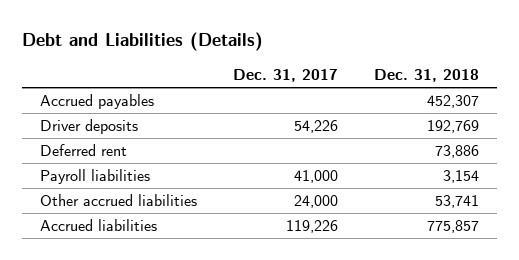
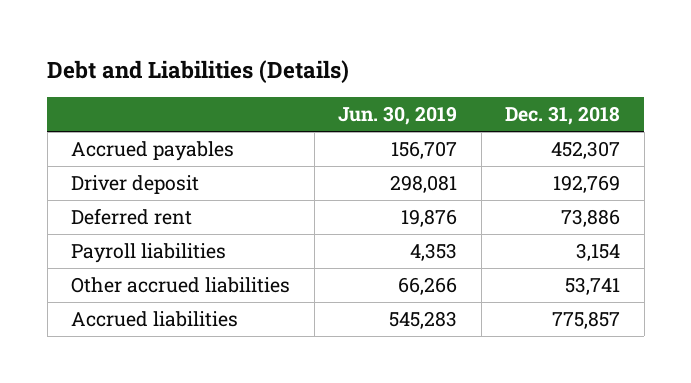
[233,68,339,82] Dec. 31, 2017 -> none
none -> [338,106,458,126] Jun. 30, 2019
[40,119,139,135] Driver deposits -> [71,175,200,195] Driver deposit

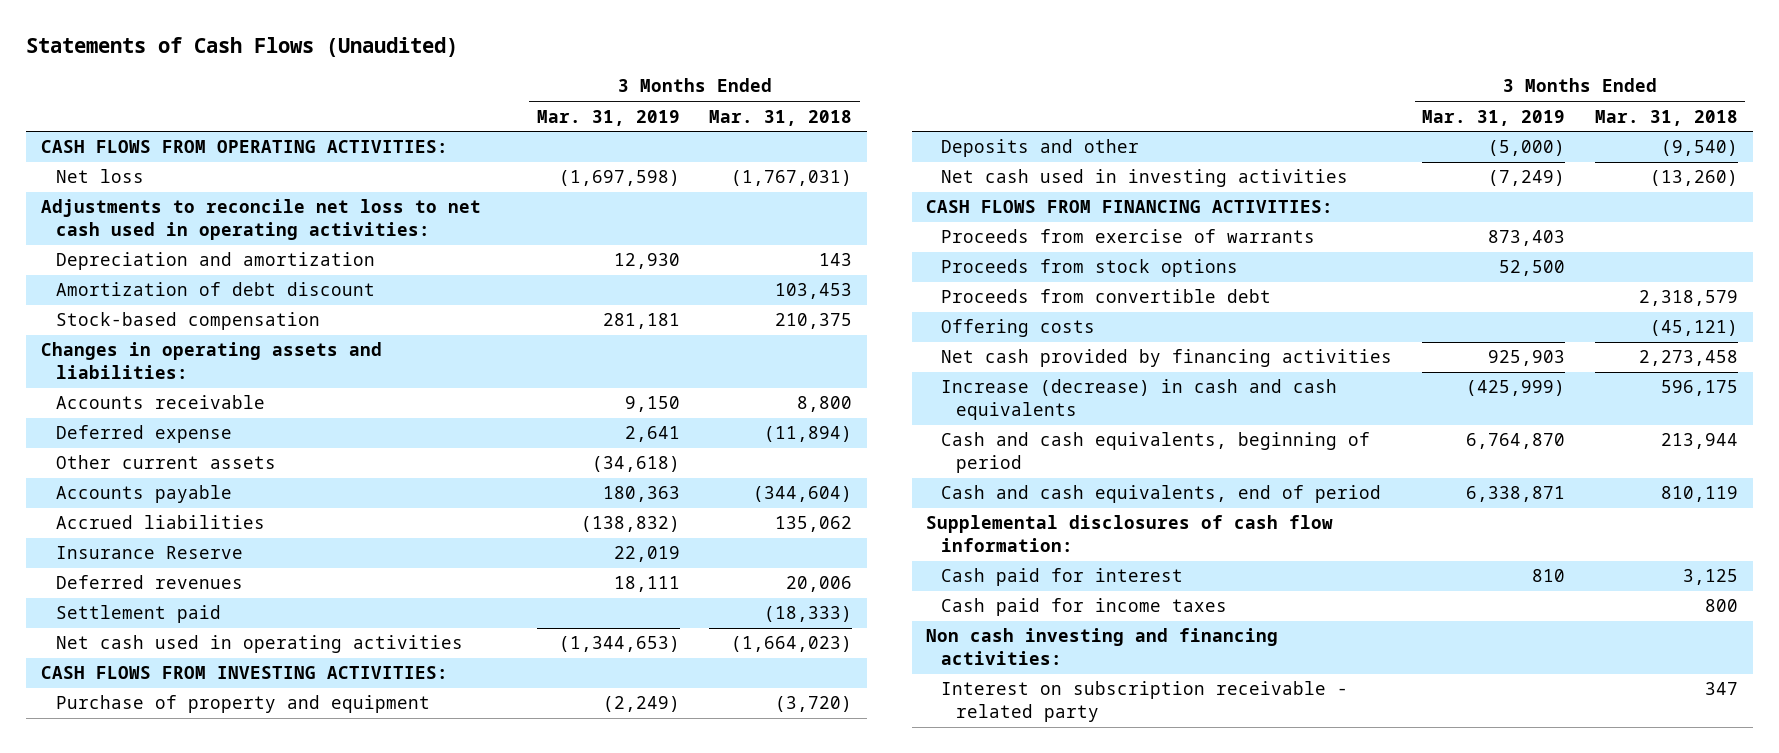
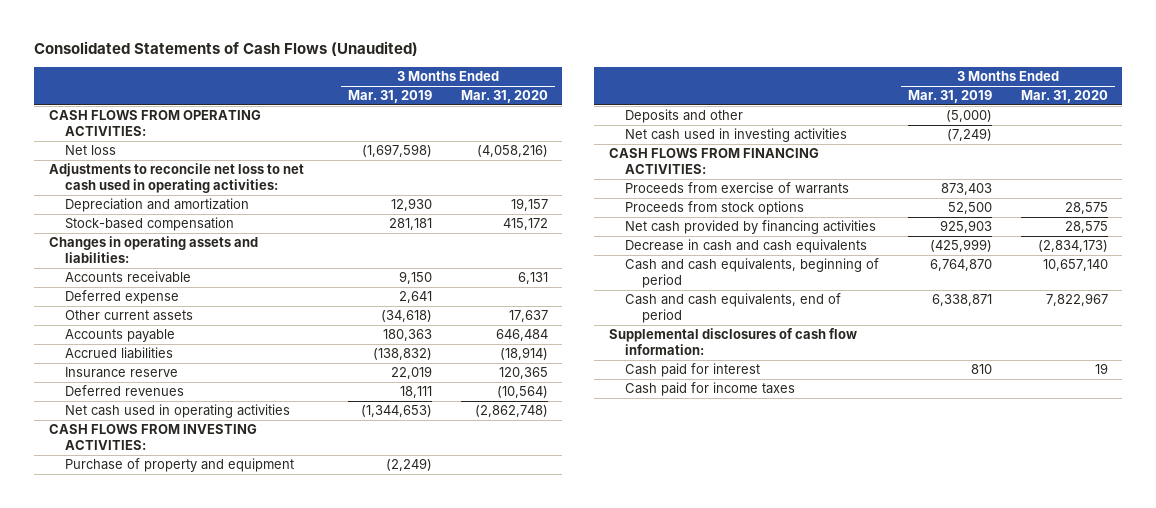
[25,37,458,58] Statements of Cash Flows (Unaudited) -> [34,41,419,57] Consolidated Statements of Cash Flows (Unaudited)
[709,109,853,126] Mar. 31, 2018 -> none
none -> [460,90,548,104] Mar. 31, 2020
[55,282,375,297] Amortization of debt discount -> none
[55,546,243,560] Insurance Reserve -> [65,367,179,379] Insurance reserve
[55,605,221,624] Settlement paid -> none
[941,289,1272,304] Proceeds from convertible debt -> none
[941,319,1096,338] Offering costs -> none
[941,379,1338,421] Increase (decrease) in cash and cash equivalents -> [625,239,868,254] Decrease in cash and cash equivalents
[926,628,1279,666] Non cash investing and financing activities: -> none
[941,681,1349,723] Interest on subscription receivable - related party -> none

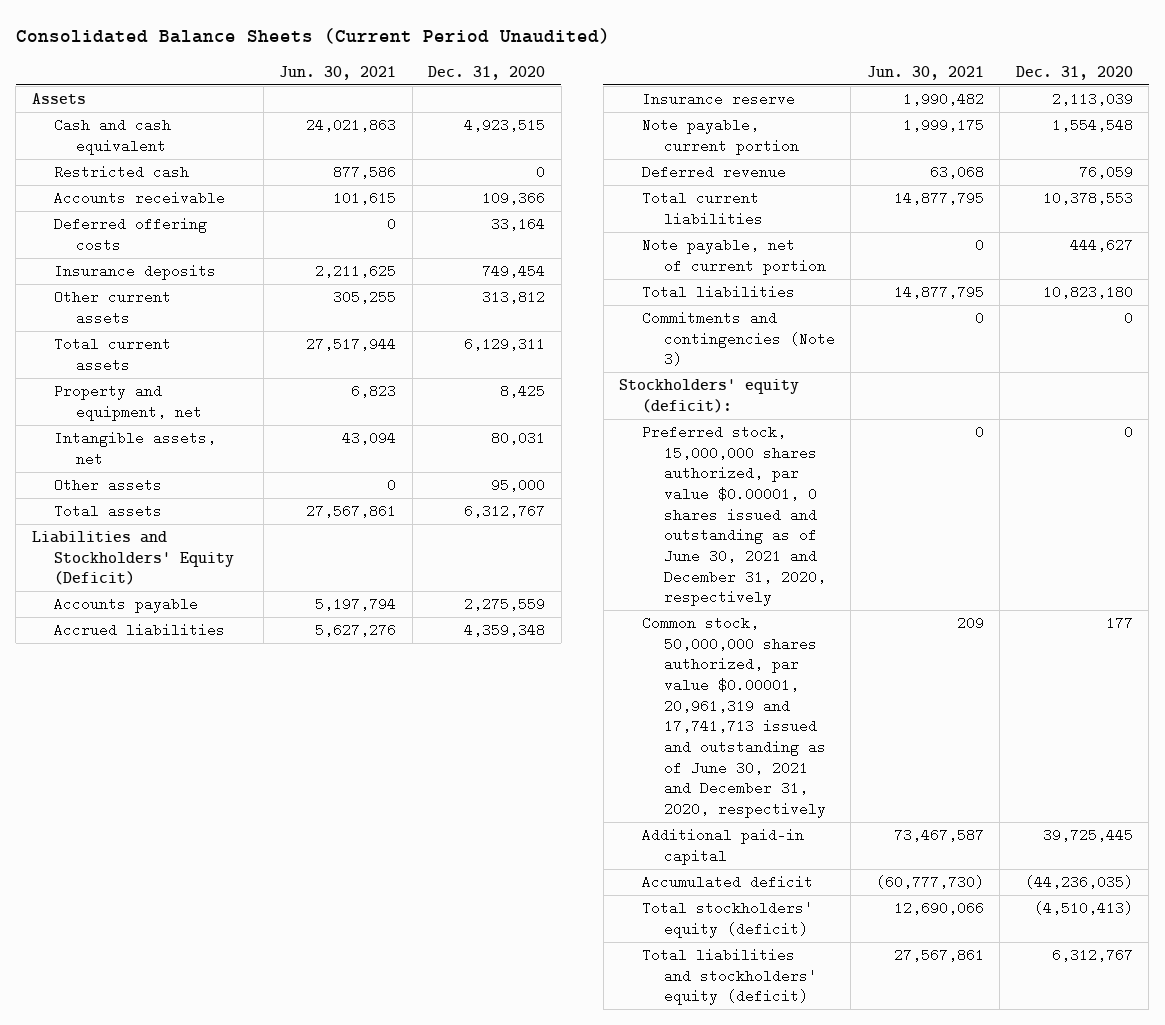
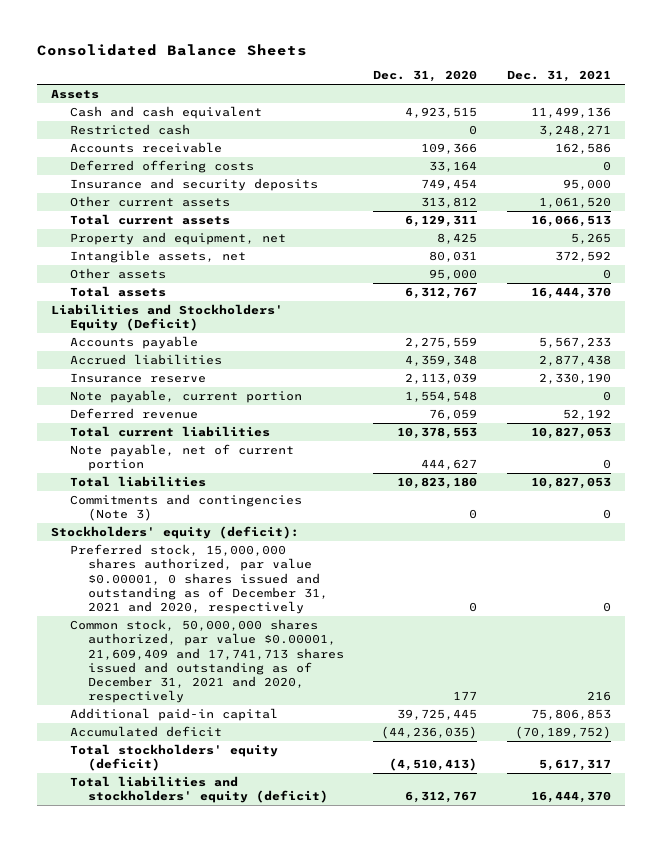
[15,27,610,44] Consolidated Balance Sheets (Current Period Unaudited) -> [36,43,307,56] Consolidated Balance Sheets
[279,65,397,80] Jun. 30, 2021 -> none
none -> [506,70,611,83] Dec. 31, 2021
[53,264,216,281] Insurance deposits -> [69,177,318,191] Insurance and security deposits
[641,425,826,607] Preferred stock, 15,000,000 shares authorized, par value $0.00001, 0 shares issued and outstanding as of June 30, 2021 and December 31, 2020, respectively -> [69,543,329,615] Preferred stock, 15,000,000 shares authorized, par value $0.00001, 0 shares issued and outstanding as of December 31, 2021 and 2020, respectively
[641,616,826,819] Common stock, 50,000,000 shares authorized, par value $0.00001, 20,961,319 and 17,741,713 issued and outstanding as of June 30, 2021 and December 31, 2020, respectively -> [69,618,345,704] Common stock, 50,000,000 shares authorized, par value $0.00001, 21,609,409 and 17,741,713 shares issued and outstanding as of December 31, 2021 and 2020, respectively

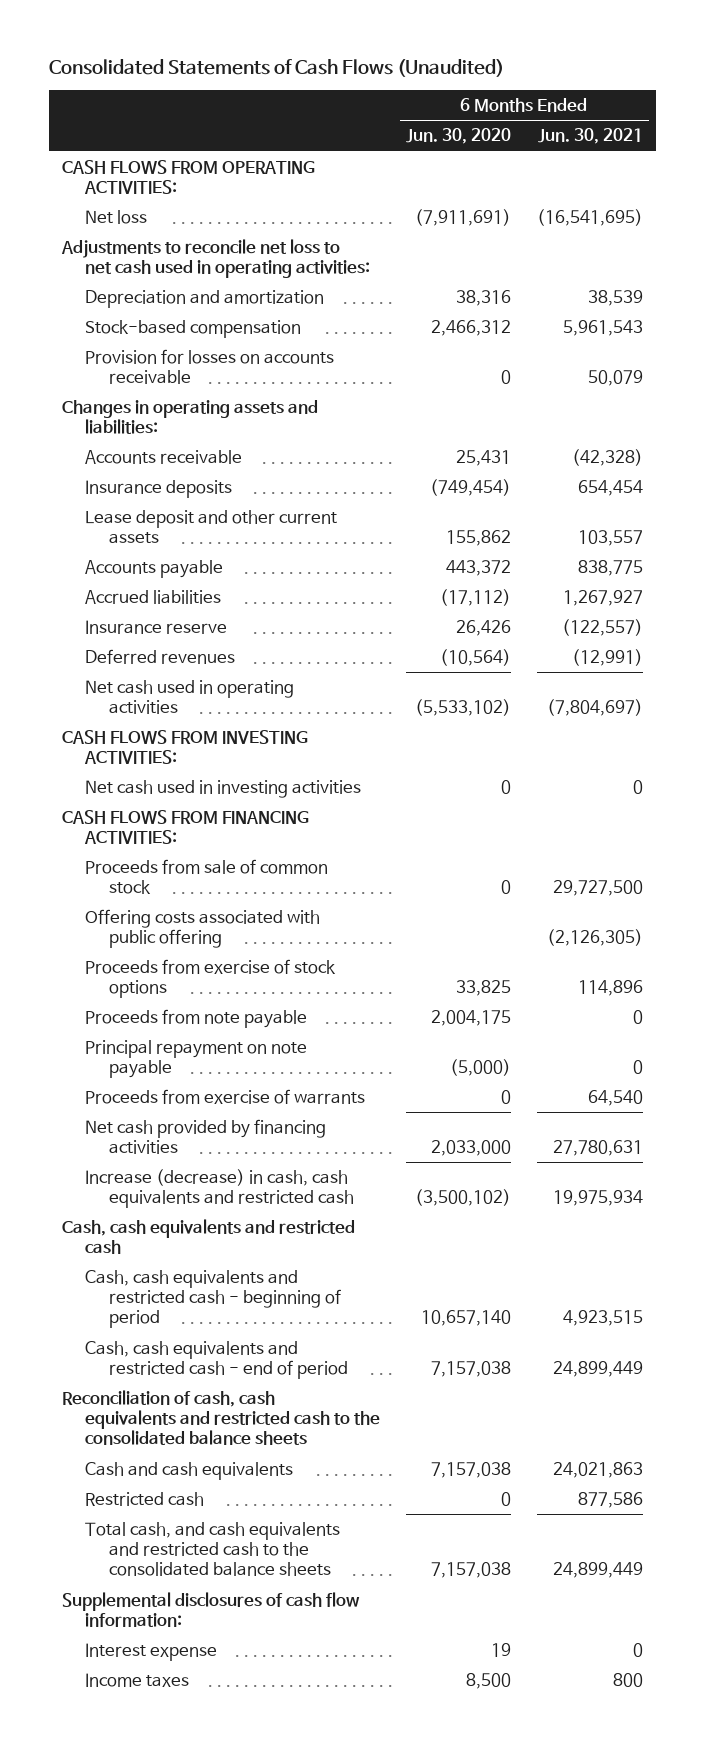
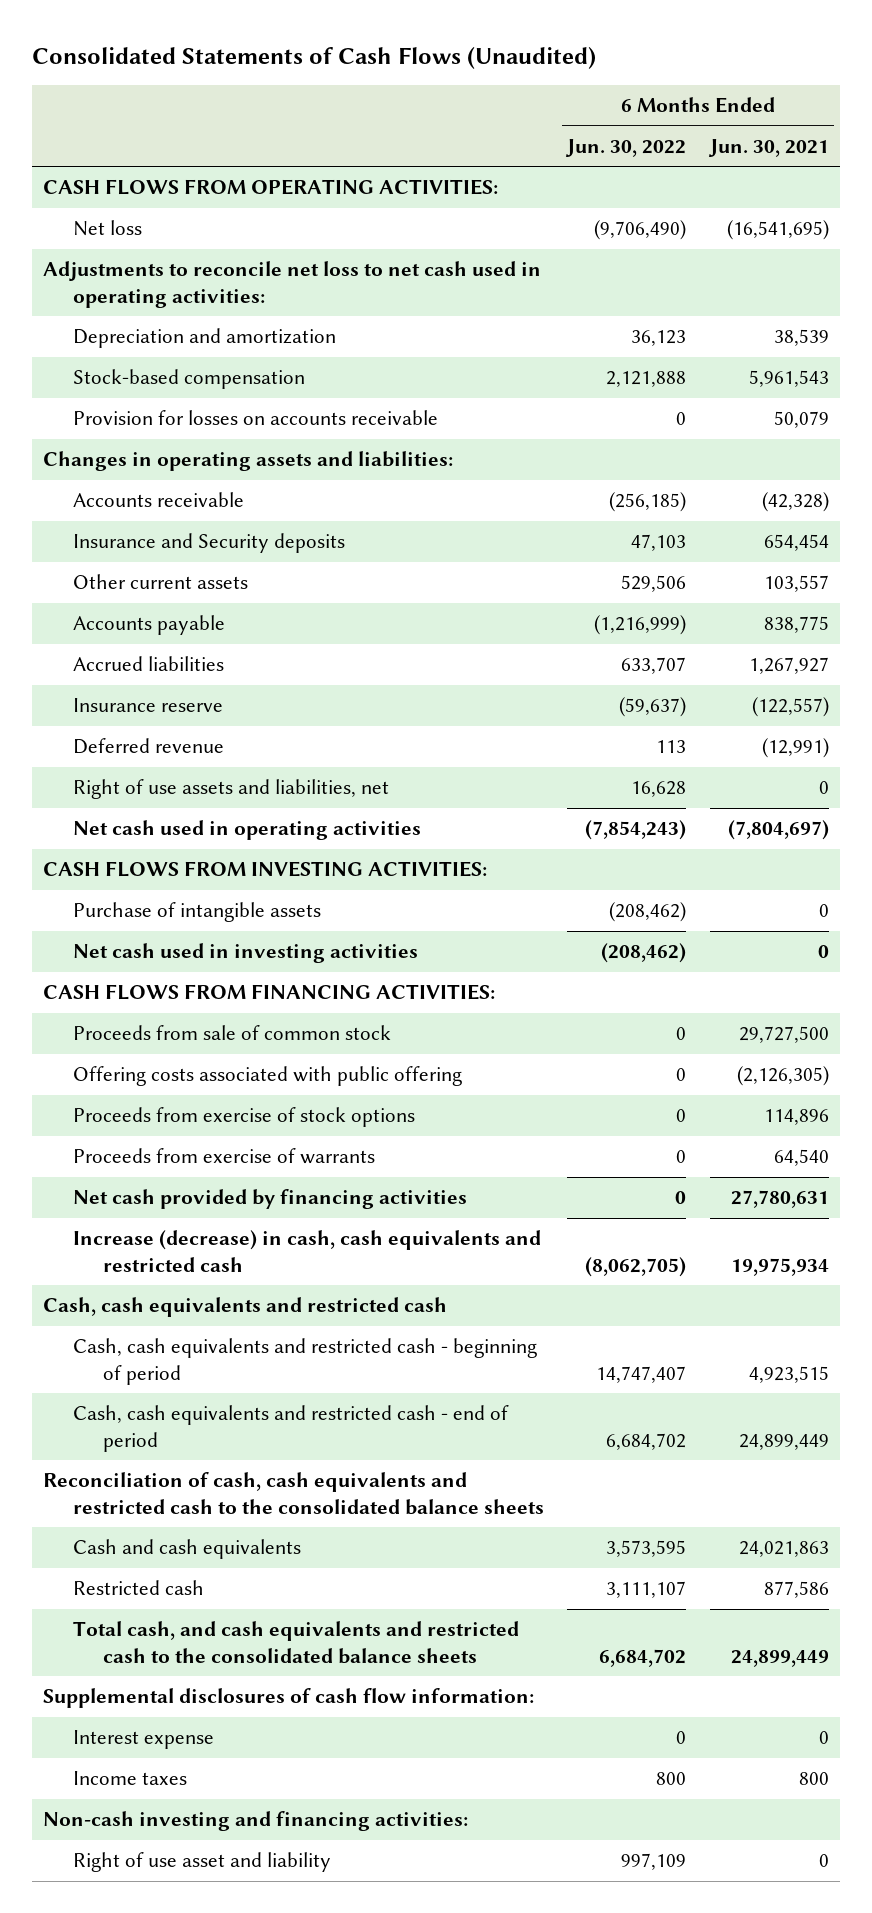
[406,128,512,145] Jun. 30, 2020 -> none
none -> [565,139,687,158] Jun. 30, 2022
[85,479,233,498] Insurance deposits -> [73,533,346,554] Insurance and Security deposits
[85,509,338,545] Lease deposit and other current assets -> [73,574,249,590] Other current assets
[85,648,236,664] Deferred revenues -> [73,738,225,755] Deferred revenue
none -> [73,779,390,800] Right of use assets and liabilities, net
none -> [73,902,322,923] Purchase of intangible assets
[85,1008,308,1028] Proceeds from note payable -> none
[85,1039,308,1079] Principal repayment on note payable -> none
none -> [43,1811,469,1832] Non-cash investing and financing activities:
none -> [73,1852,332,1873] Right of use asset and liability

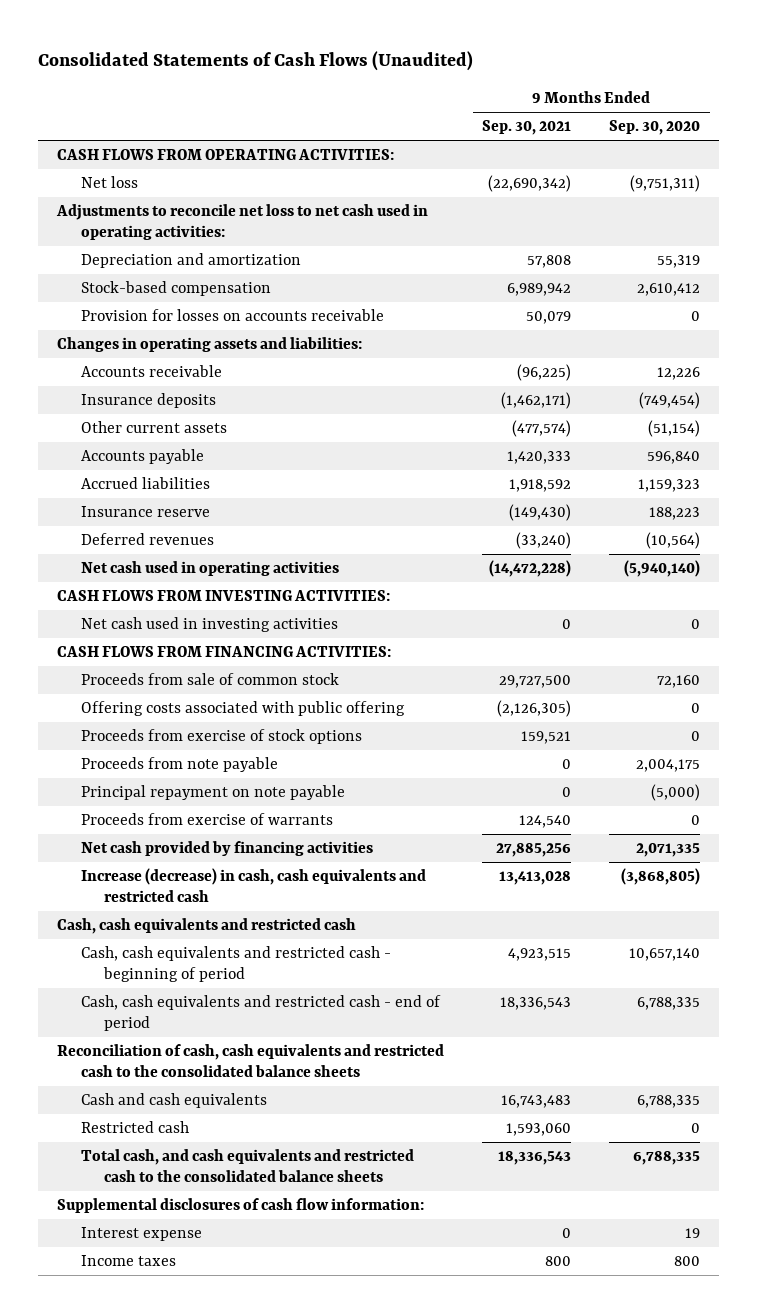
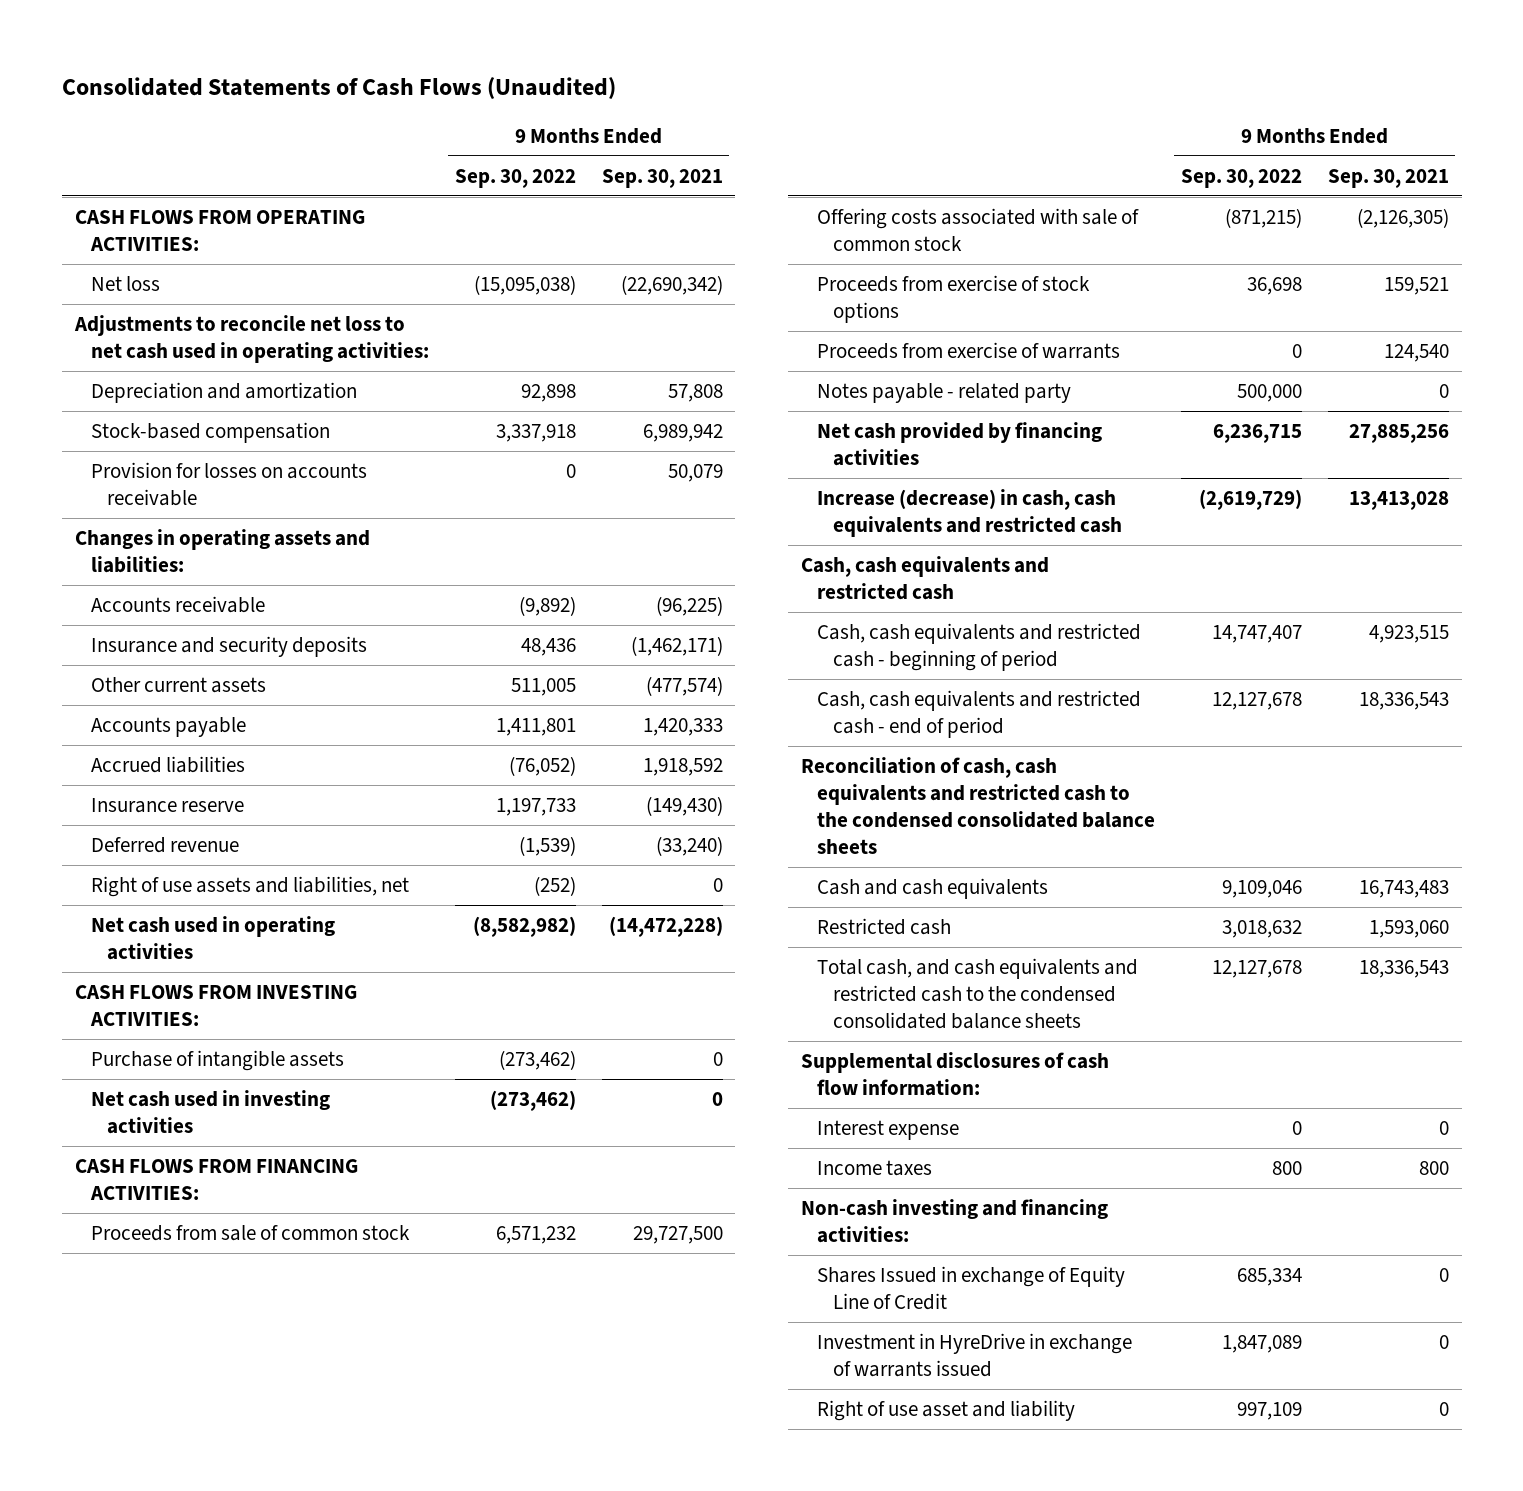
[609,120,701,136] Sep. 30, 2020 -> none
none -> [454,168,576,188] Sep. 30, 2022
[80,393,216,409] Insurance deposits -> [90,635,367,657] Insurance and security deposits
[80,533,214,546] Deferred revenues -> [90,836,239,853] Deferred revenue
none -> [90,875,409,897] Right of use assets and liabilities, net
none -> [90,1049,344,1071] Purchase of intangible assets
[80,701,405,717] Offering costs associated with public offering -> [817,207,1140,251] Offering costs associated with sale of common stock
[80,757,278,773] Proceeds from note payable -> none
[80,785,345,801] Principal repayment on note payable -> none
none -> [817,382,1072,403] Notes payable - related party
[57,1044,445,1078] Reconciliation of cash, cash equivalents and restricted cash to the consolidated balance sheets -> [800,756,1156,854] Reconciliation of cash, cash equivalents and restricted cash to the condensed consolidated balance sheets
[80,1149,414,1183] Total cash, and cash equivalents and restricted cash to the consolidated balance sheets -> [817,957,1139,1029] Total cash, and cash equivalents and restricted cash to the condensed consolidated balance sheets
none -> [800,1198,1108,1243] Non-cash investing and financing activities:
none -> [817,1265,1126,1310] Shares Issued in exchange of Equity Line of Credit
none -> [817,1332,1133,1377] Investment in HyreDrive in exchange of warrants issued
none -> [817,1399,1076,1421] Right of use asset and liability

